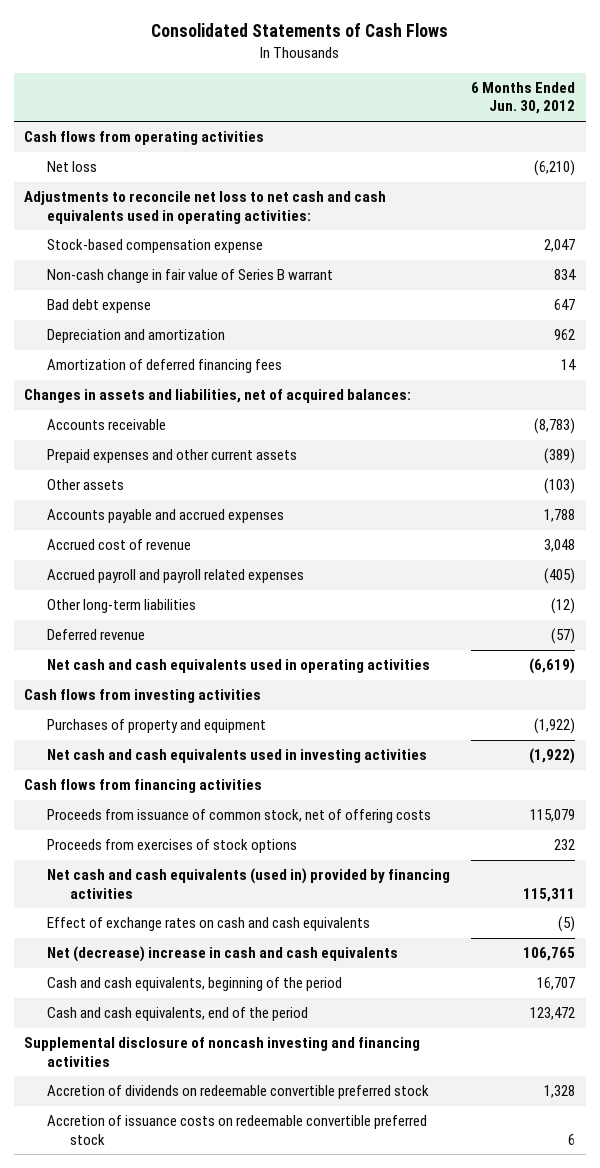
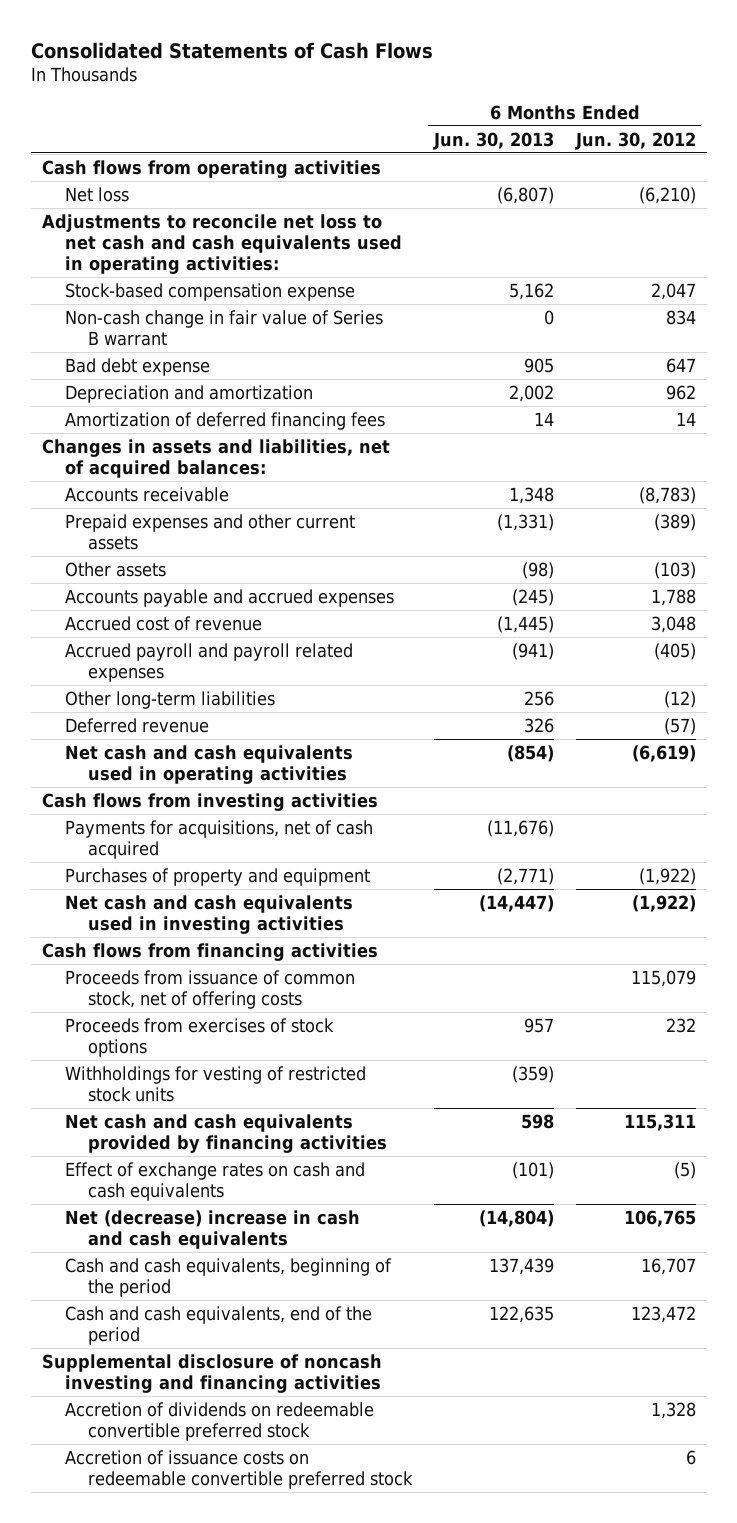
none -> [432,131,554,150] Jun. 30, 2013
none -> [64,819,373,859] Payments for acquisitions, net of cash acquired
none -> [64,1065,366,1102] Withholdings for vesting of restricted stock units
[47,868,451,899] Net cash and cash equivalents (used in) provided by financing activities -> [64,1113,387,1153] Net cash and cash equivalents provided by financing activities

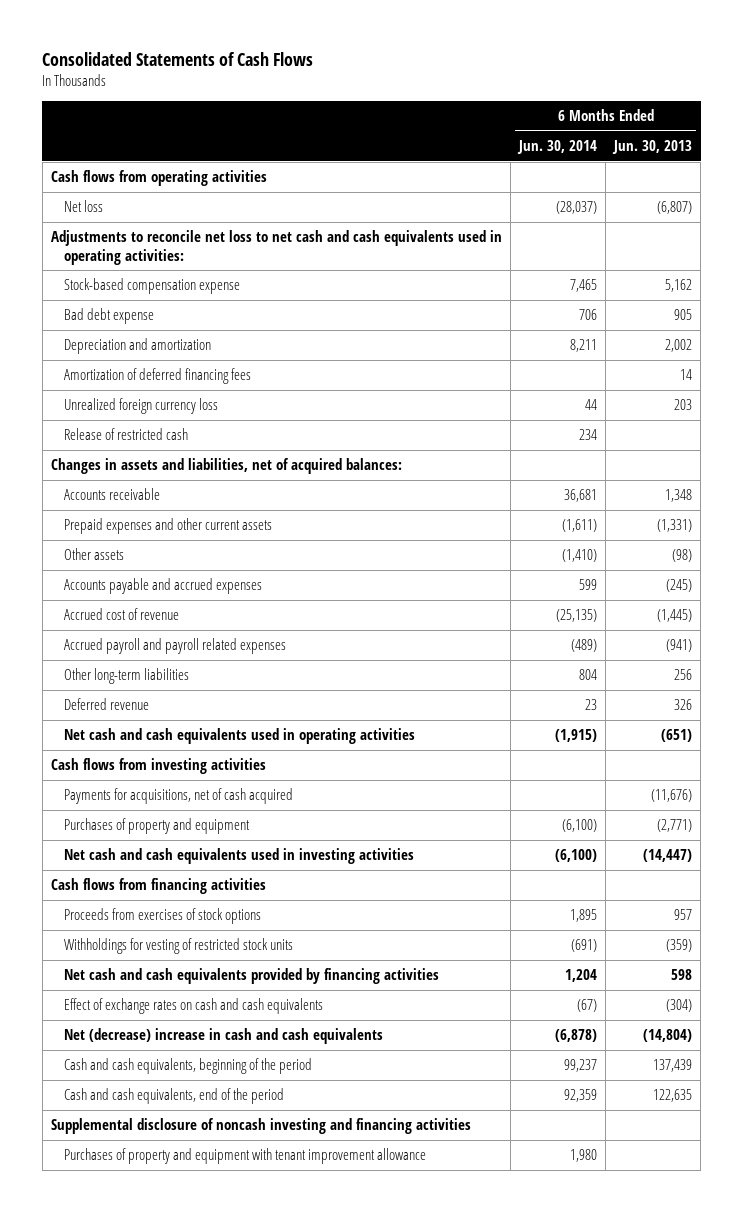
[574,131,696,150] Jun. 30, 2012 -> none
none -> [517,140,598,155] Jun. 30, 2014
[64,309,383,346] Non-cash change in fair value of Series B warrant -> none
none -> [63,398,218,415] Unrealized foreign currency loss
none -> [63,428,188,441] Release of restricted cash
[506,744,554,762] (854) -> [661,729,693,743] (651)
[64,969,355,1009] Proceeds from issuance of common stock, net of offering costs -> none
[511,1161,554,1179] (101) -> [666,999,693,1013] (304)
[64,1401,374,1441] Accretion of dividends on redeemable convertible preferred stock -> none
[64,1449,413,1489] Accretion of issuance costs on redeemable convertible preferred stock -> none
none -> [63,1148,426,1165] Purchases of property and equipment with tenant improvement allowance

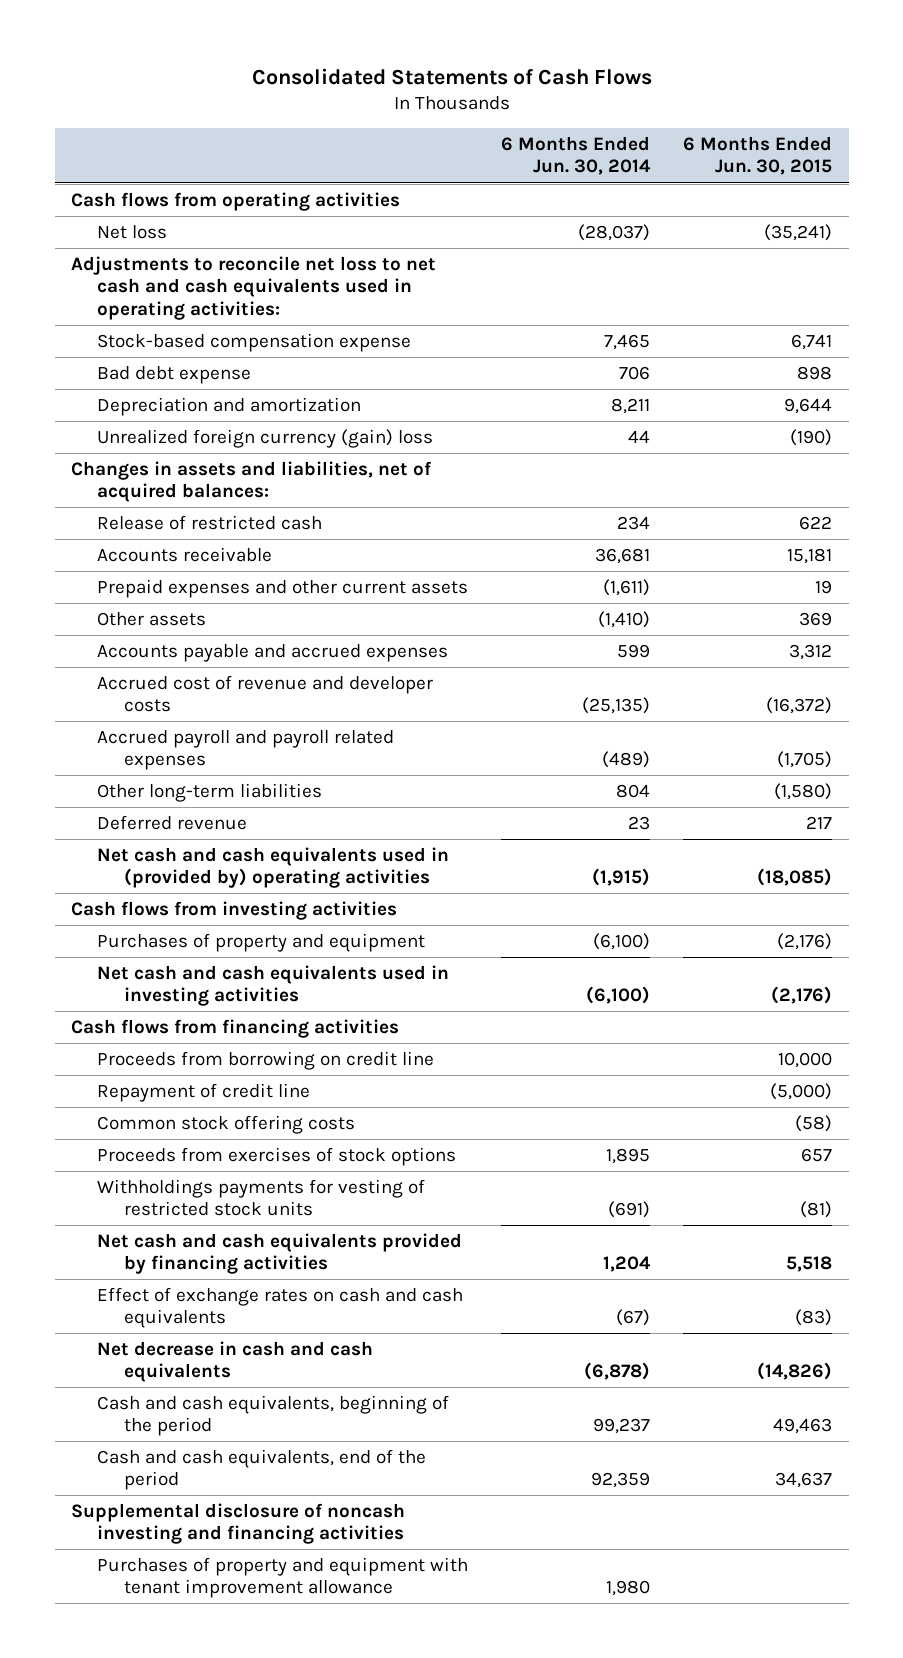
[612,140,693,155] Jun. 30, 2013 -> none
none -> [683,136,833,176] 6 Months Ended Jun. 30, 2015
[63,368,251,385] Amortization of deferred financing fees -> none
[63,398,218,415] Unrealized foreign currency loss -> [97,428,434,448] Unrealized foreign currency (gain) loss
[63,428,188,441] Release of restricted cash -> [97,514,323,530] Release of restricted cash
[63,608,179,621] Accrued cost of revenue -> [97,674,434,713] Accrued cost of revenue and developer costs
[63,728,415,745] Net cash and cash equivalents used in operating activities -> [97,846,450,889] Net cash and cash equivalents used in (provided by) operating activities
[63,788,293,805] Payments for acquisitions, net of cash acquired -> none
none -> [97,1050,435,1070] Proceeds from borrowing on credit line
none -> [97,1082,311,1102] Repayment of credit line
none -> [97,1114,356,1134] Common stock offering costs
[63,938,293,955] Withholdings for vesting of restricted stock units -> [97,1178,426,1217] Withholdings payments for vesting of restricted stock units
[63,1028,383,1045] Net (decrease) increase in cash and cash equivalents -> [97,1340,374,1383] Net decrease in cash and cash equivalents

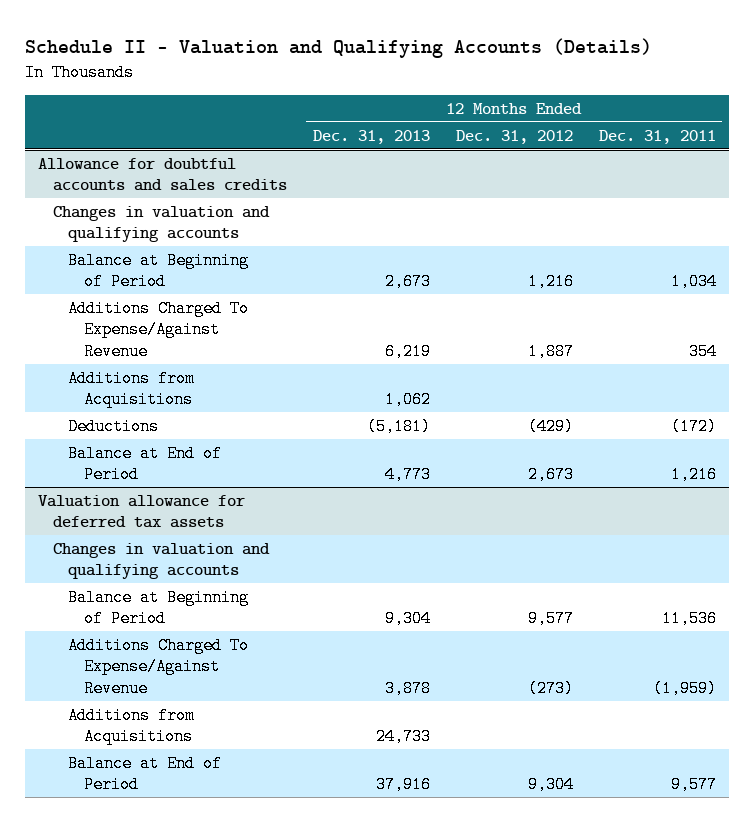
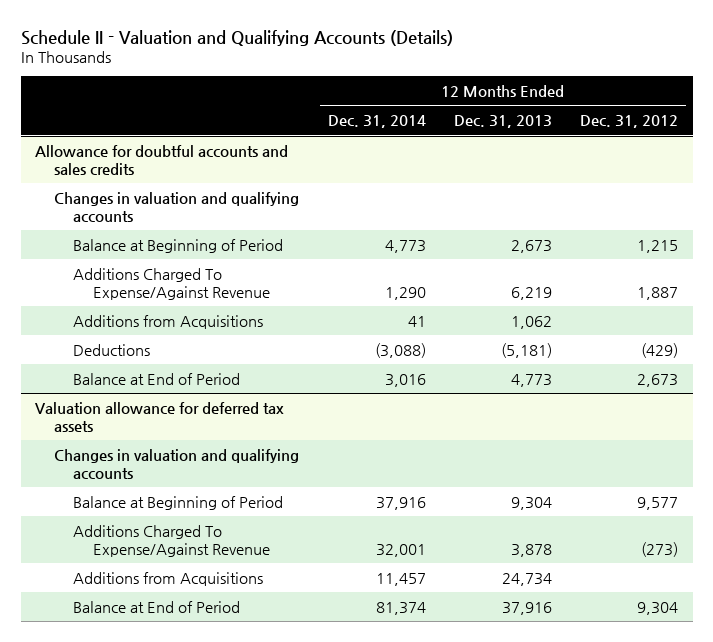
[598,129,716,144] Dec. 31, 2011 -> none
none -> [327,115,426,129] Dec. 31, 2014
[527,273,574,291] 1,216 -> [637,239,679,253] 1,215
[375,728,431,746] 24,733 -> [502,572,553,586] 24,734

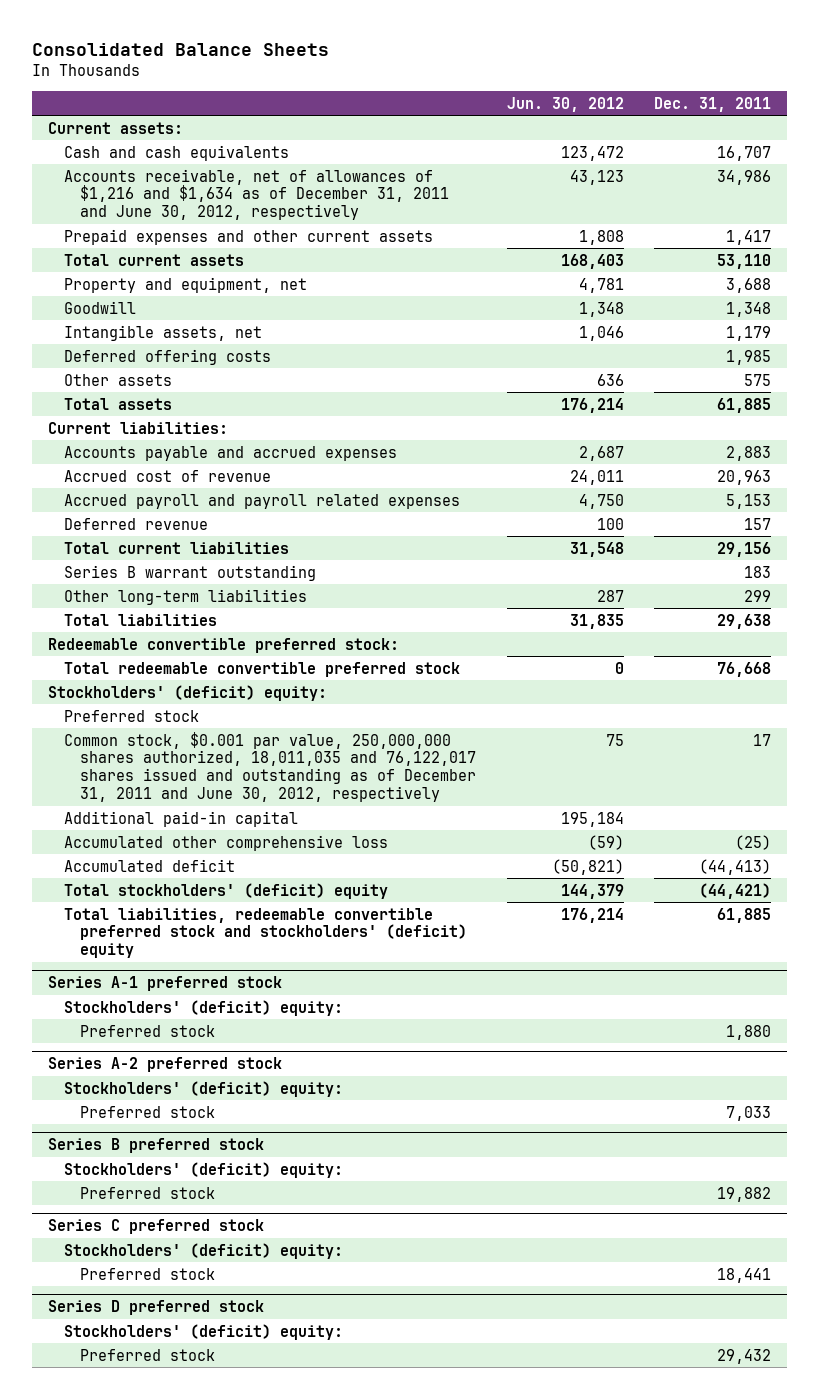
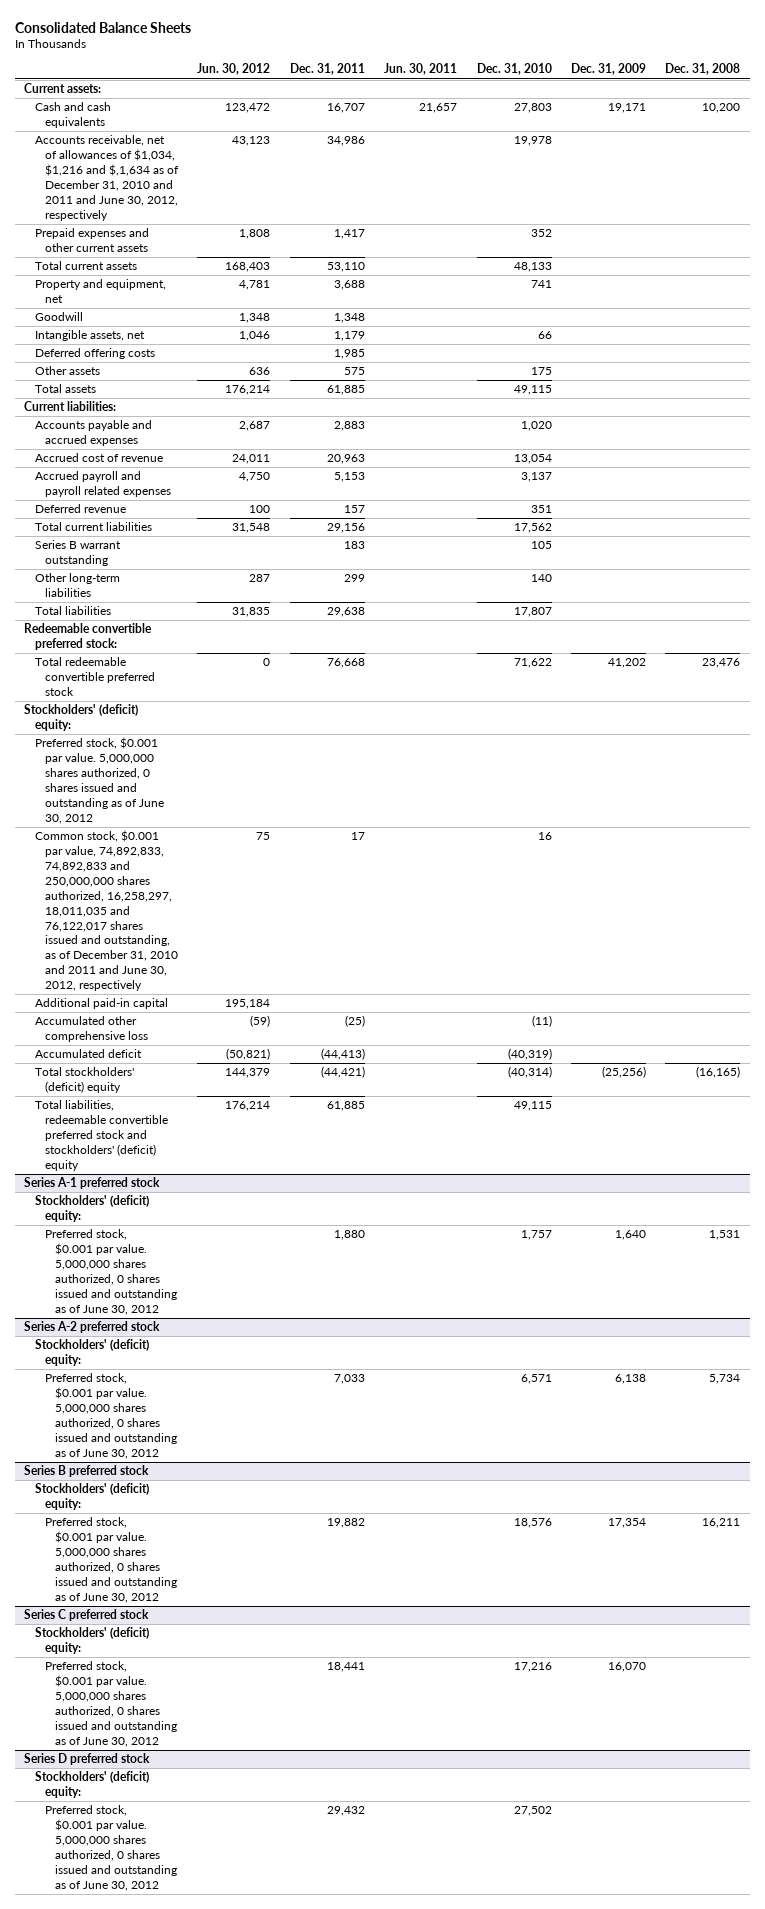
none -> [384,63,458,76] Jun. 30, 2011
none -> [476,63,552,76] Dec. 31, 2010
none -> [570,63,646,76] Dec. 31, 2009
none -> [665,63,741,76] Dec. 31, 2008
[63,168,450,221] Accounts receivable, net of allowances of $1,216 and $1,634 as of December 31, 2011 and June 30, 2012, respectively -> [34,135,179,221] Accounts receivable, net of allowances of $1,034, $1,216 and $,1,634 as of December 31, 2010 and 2011 and June 30, 2012, respectively
[63,709,199,722] Preferred stock -> [34,737,164,824] Preferred stock, $0.001 par value. 5,000,000 shares authorized, 0 shares issued and outstanding as of June 30, 2012
[63,731,477,803] Common stock, $0.001 par value, 250,000,000 shares authorized, 18,011,035 and 76,122,017 shares issued and outstanding as of December 31, 2011 and June 30, 2012, respectively -> [34,830,178,991] Common stock, $0.001 par value, 74,892,833, 74,892,833 and 250,000,000 shares authorized, 16,258,297, 18,011,035 and 76,122,017 shares issued and outstanding, as of December 31, 2010 and 2011 and June 30, 2012, respectively
[80,1024,216,1037] Preferred stock -> [44,1229,178,1315] Preferred stock, $0.001 par value. 5,000,000 shares authorized, 0 shares issued and outstanding as of June 30, 2012
[80,1105,216,1118] Preferred stock -> [44,1373,178,1459] Preferred stock, $0.001 par value. 5,000,000 shares authorized, 0 shares issued and outstanding as of June 30, 2012
[80,1186,216,1199] Preferred stock -> [44,1517,178,1603] Preferred stock, $0.001 par value. 5,000,000 shares authorized, 0 shares issued and outstanding as of June 30, 2012
[80,1267,216,1280] Preferred stock -> [44,1661,178,1747] Preferred stock, $0.001 par value. 5,000,000 shares authorized, 0 shares issued and outstanding as of June 30, 2012
[80,1348,216,1361] Preferred stock -> [44,1805,178,1891] Preferred stock, $0.001 par value. 5,000,000 shares authorized, 0 shares issued and outstanding as of June 30, 2012

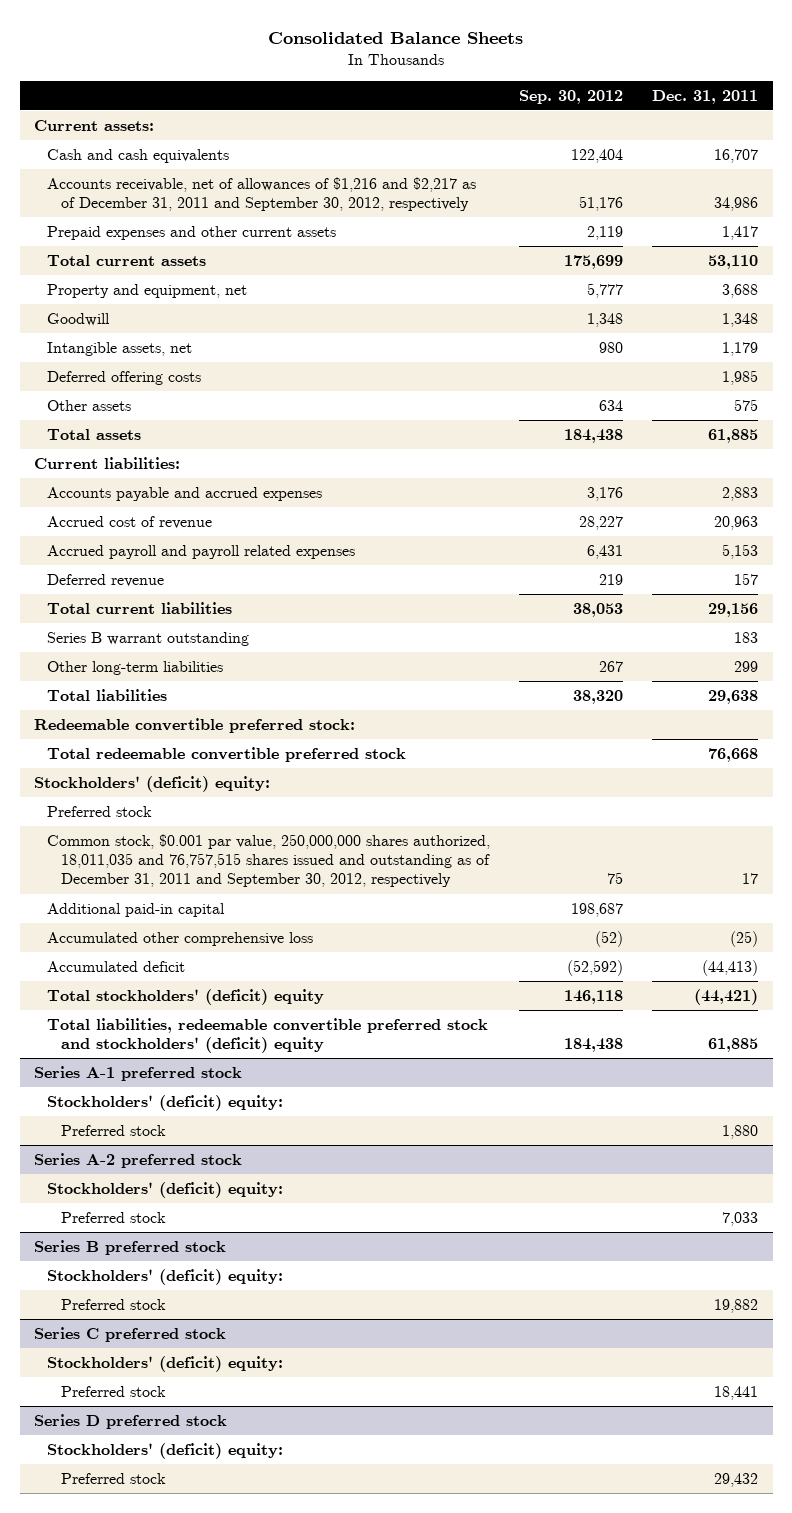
[197,63,271,76] Jun. 30, 2012 -> none
[384,63,458,76] Jun. 30, 2011 -> none
[476,63,552,76] Dec. 31, 2010 -> none
[570,63,646,76] Dec. 31, 2009 -> none
[665,63,741,76] Dec. 31, 2008 -> none
none -> [519,89,624,104] Sep. 30, 2012
[34,135,179,221] Accounts receivable, net of allowances of $1,034, $1,216 and $,1,634 as of December 31, 2010 and 2011 and June 30, 2012, respectively -> [47,177,477,212] Accounts receivable, net of allowances of $1,216 and $2,217 as of December 31, 2011 and September 30, 2012, respectively
[34,737,164,824] Preferred stock, $0.001 par value. 5,000,000 shares authorized, 0 shares issued and outstanding as of June 30, 2012 -> [47,806,153,818] Preferred stock
[34,830,178,991] Common stock, $0.001 par value, 74,892,833, 74,892,833 and 250,000,000 shares authorized, 16,258,297, 18,011,035 and 76,122,017 shares issued and outstanding, as of December 31, 2010 and 2011 and June 30, 2012, respectively -> [47,834,491,888] Common stock, $0.001 par value, 250,000,000 shares authorized, 18,011,035 and 76,757,515 shares issued and outstanding as of December 31, 2011 and September 30, 2012, respectively
[44,1229,178,1315] Preferred stock, $0.001 par value. 5,000,000 shares authorized, 0 shares issued and outstanding as of June 30, 2012 -> [60,1125,166,1137] Preferred stock
[44,1373,178,1459] Preferred stock, $0.001 par value. 5,000,000 shares authorized, 0 shares issued and outstanding as of June 30, 2012 -> [60,1212,166,1224] Preferred stock
[44,1517,178,1603] Preferred stock, $0.001 par value. 5,000,000 shares authorized, 0 shares issued and outstanding as of June 30, 2012 -> [60,1299,166,1311] Preferred stock
[44,1661,178,1747] Preferred stock, $0.001 par value. 5,000,000 shares authorized, 0 shares issued and outstanding as of June 30, 2012 -> [60,1386,166,1398] Preferred stock
[44,1805,178,1891] Preferred stock, $0.001 par value. 5,000,000 shares authorized, 0 shares issued and outstanding as of June 30, 2012 -> [60,1473,166,1485] Preferred stock

